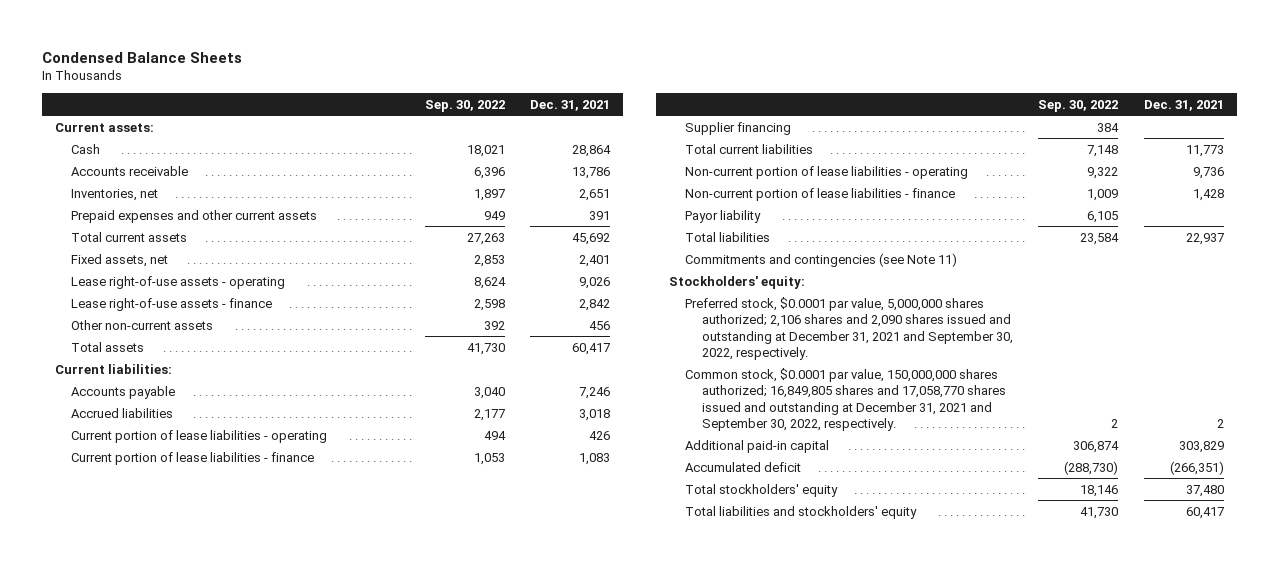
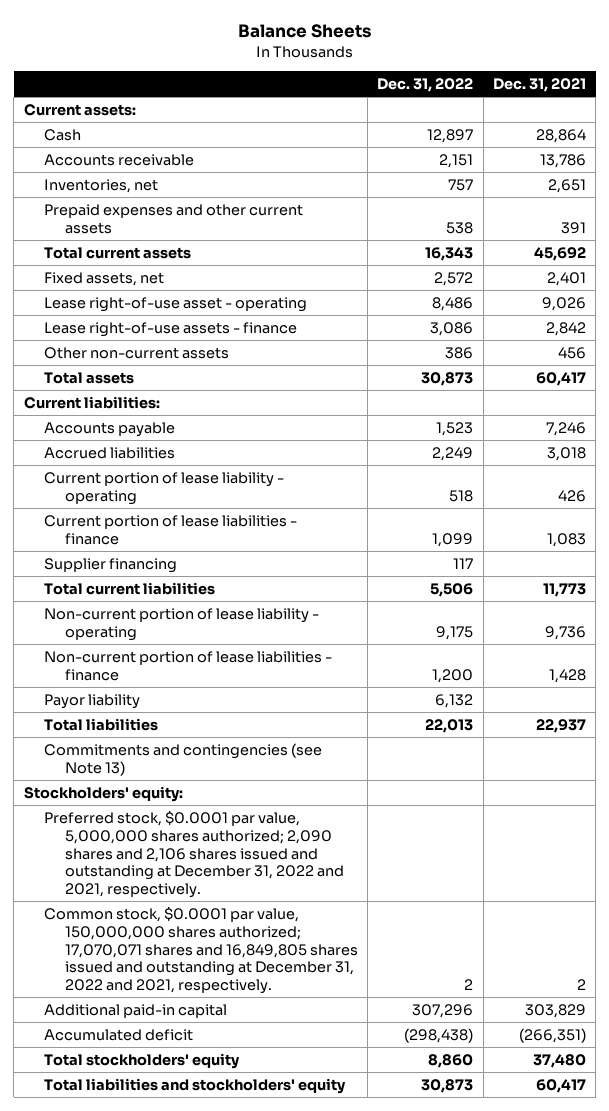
[42,51,243,63] Condensed Balance Sheets -> [237,23,371,38] Balance Sheets
[424,99,505,112] Sep. 30, 2022 -> none
none -> [377,78,474,93] Dec. 31, 2022
[71,275,286,289] Lease right-of-use assets - operating -> [44,296,308,312] Lease right-of-use asset - operating
[71,429,328,443] Current portion of lease liabilities - operating -> [44,471,285,505] Current portion of lease liability - operating
[685,165,969,179] Non-current portion of lease liabilities - operating -> [44,607,320,641] Non-current portion of lease liability - operating
[685,252,958,267] Commitments and contingencies (see Note 11) -> [44,742,323,776] Commitments and contingencies (see Note 13)
[685,296,1013,360] Preferred stock, $0.0001 par value, 5,000,000 shares authorized; 2,106 shares and 2,090 shares issued and outstanding at December 31, 2021 and September 30, 2022, respectively. -> [44,810,344,899] Preferred stock, $0.0001 par value, 5,000,000 shares authorized; 2,090 shares and 2,106 shares issued and outstanding at December 31, 2022 and 2021, respectively.
[685,367,1006,431] Common stock, $0.0001 par value, 150,000,000 shares authorized; 16,849,805 shares and 17,058,770 shares issued and outstanding at December 31, 2021 and September 30, 2022, respectively. -> [44,906,358,995] Common stock, $0.0001 par value, 150,000,000 shares authorized; 17,070,071 shares and 16,849,805 shares issued and outstanding at December 31, 2022 and 2021, respectively.

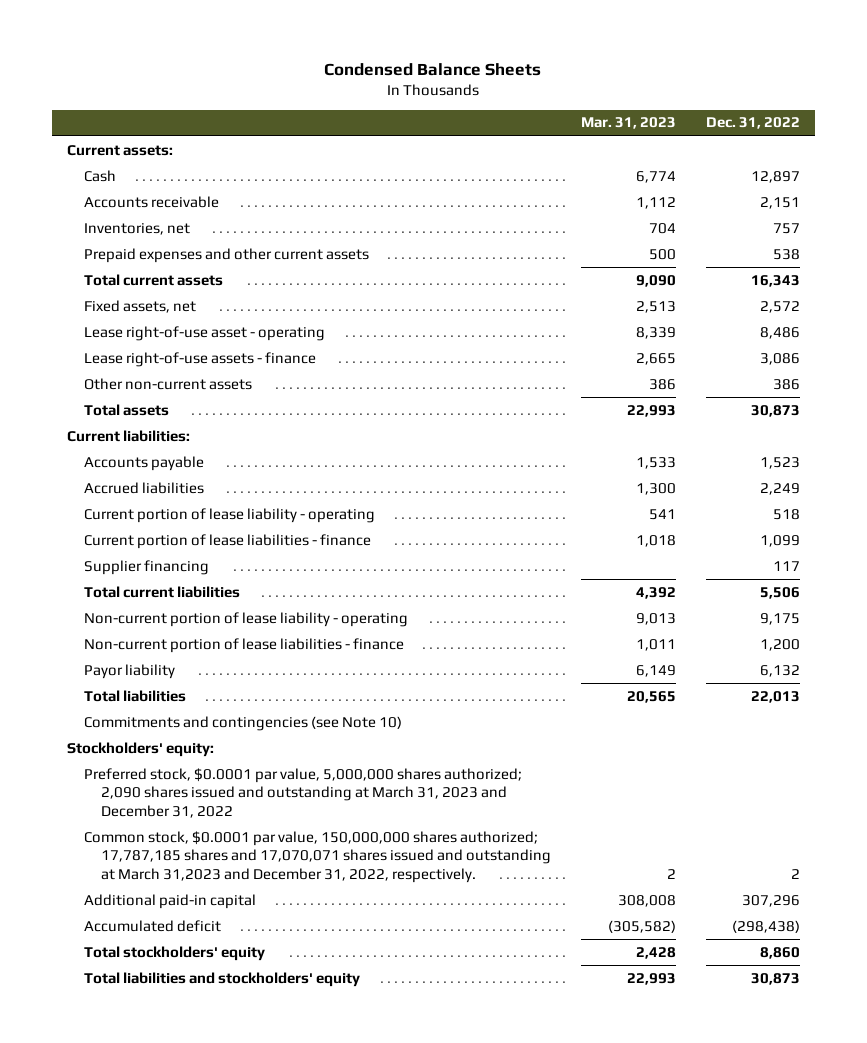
[237,23,371,38] Balance Sheets -> [324,62,542,76] Condensed Balance Sheets
[492,78,586,93] Dec. 31, 2021 -> none
none -> [581,117,677,130] Mar. 31, 2023
[44,742,323,776] Commitments and contingencies (see Note 13) -> [84,715,403,731] Commitments and contingencies (see Note 10)
[44,810,344,899] Preferred stock, $0.0001 par value, 5,000,000 shares authorized; 2,090 shares and 2,106 shares issued and outstanding at December 31, 2022 and 2021, respectively. -> [84,767,523,818] Preferred stock, $0.0001 par value, 5,000,000 shares authorized; 2,090 shares issued and outstanding at March 31, 2023 and December 31, 2022
[44,906,358,995] Common stock, $0.0001 par value, 150,000,000 shares authorized; 17,070,071 shares and 16,849,805 shares issued and outstanding at December 31, 2022 and 2021, respectively. -> [84,830,552,883] Common stock, $0.0001 par value, 150,000,000 shares authorized; 17,787,185 shares and 17,070,071 shares issued and outstanding at March 31,2023 and December 31, 2022, respectively.

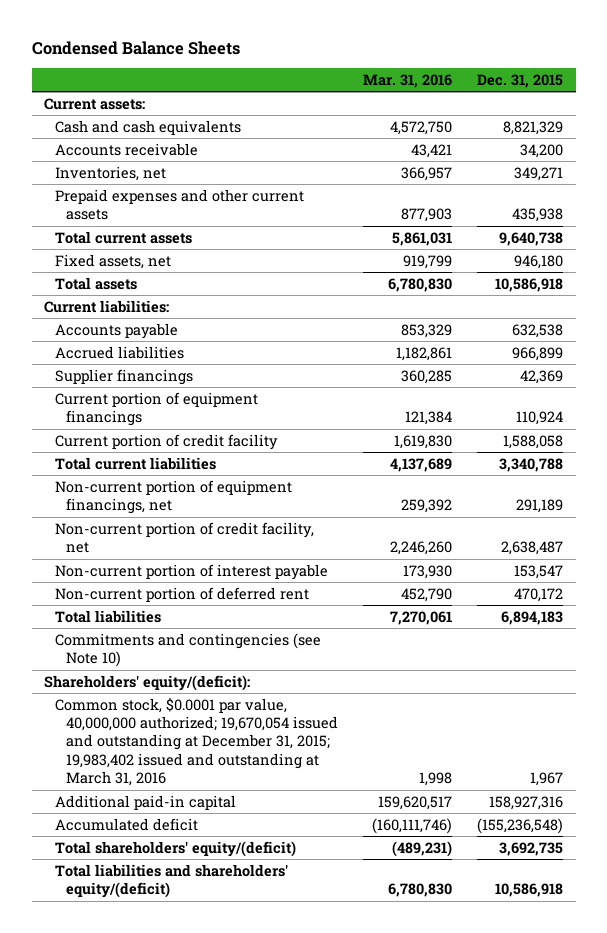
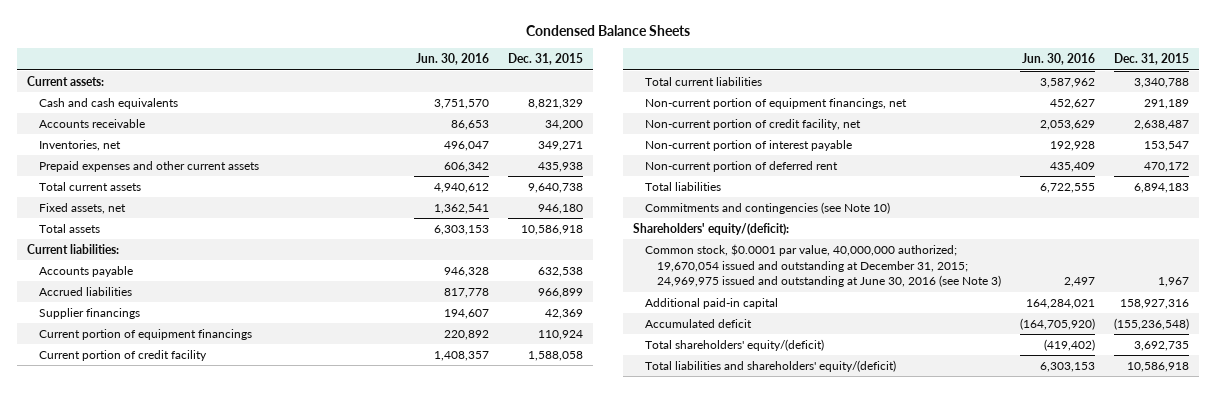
[363,73,453,88] Mar. 31, 2016 -> none
none -> [416,53,490,66] Jun. 30, 2016
[55,697,339,787] Common stock, $0.0001 par value, 40,000,000 authorized; 19,670,054 issued and outstanding at December 31, 2015; 19,983,402 issued and outstanding at March 31, 2016 -> [644,244,1001,288] Common stock, $0.0001 par value, 40,000,000 authorized; 19,670,054 issued and outstanding at December 31, 2015; 24,969,975 issued and outstanding at June 30, 2016 (see Note 3)

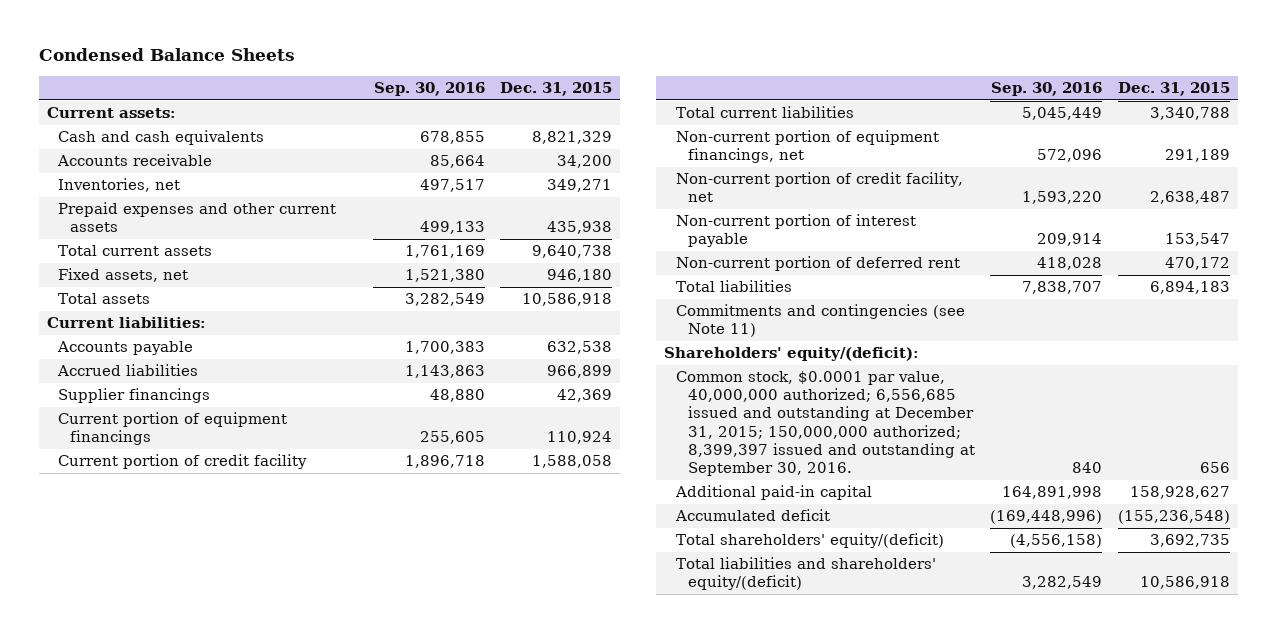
[416,53,490,66] Jun. 30, 2016 -> none
none -> [373,82,485,97] Sep. 30, 2016
[644,202,890,215] Commitments and contingencies (see Note 10) -> [675,304,965,338] Commitments and contingencies (see Note 11)
[644,244,1001,288] Common stock, $0.0001 par value, 40,000,000 authorized; 19,670,054 issued and outstanding at December 31, 2015; 24,969,975 issued and outstanding at June 30, 2016 (see Note 3) -> [675,371,975,476] Common stock, $0.0001 par value, 40,000,000 authorized; 6,556,685 issued and outstanding at December 31, 2015; 150,000,000 authorized; 8,399,397 issued and outstanding at September 30, 2016.
[1158,277,1190,288] 1,967 -> [1199,461,1230,473] 656
[1120,299,1190,310] 158,927,316 -> [1129,486,1230,500] 158,928,627

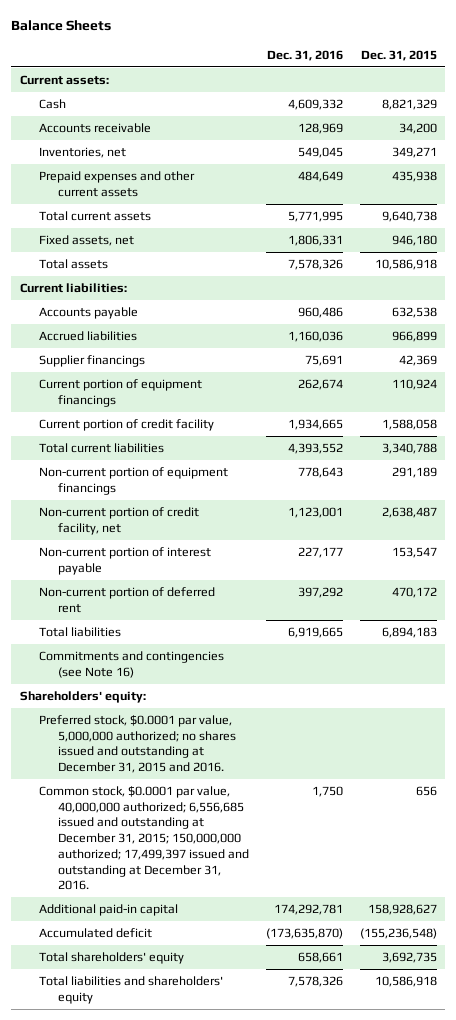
[38,48,295,62] Condensed Balance Sheets -> [11,20,112,32] Balance Sheets
[373,82,485,97] Sep. 30, 2016 -> none
none -> [266,49,343,61] Dec. 31, 2016
[58,130,265,146] Cash and cash equivalents -> [38,99,66,110] Cash
[675,130,939,164] Non-current portion of equipment financings, net -> [38,467,228,495] Non-current portion of equipment financings
[675,304,965,338] Commitments and contingencies (see Note 11) -> [38,651,224,678] Commitments and contingencies (see Note 16)
[664,347,920,362] Shareholders' equity/(deficit): -> [19,691,146,704] Shareholders' equity:
none -> [38,715,236,774] Preferred stock, $0.0001 par value, 5,000,000 authorized; no shares issued and outstanding at December 31, 2015 and 2016.
[675,371,975,476] Common stock, $0.0001 par value, 40,000,000 authorized; 6,556,685 issued and outstanding at December 31, 2015; 150,000,000 authorized; 8,399,397 issued and outstanding at September 30, 2016. -> [38,786,249,891] Common stock, $0.0001 par value, 40,000,000 authorized; 6,556,685 issued and outstanding at December 31, 2015; 150,000,000 authorized; 17,499,397 issued and outstanding at December 31, 2016.
[675,533,944,549] Total shareholders' equity/(deficit) -> [38,952,184,965] Total shareholders' equity
[675,557,936,591] Total liabilities and shareholders' equity/(deficit) -> [38,976,223,1004] Total liabilities and shareholders' equity

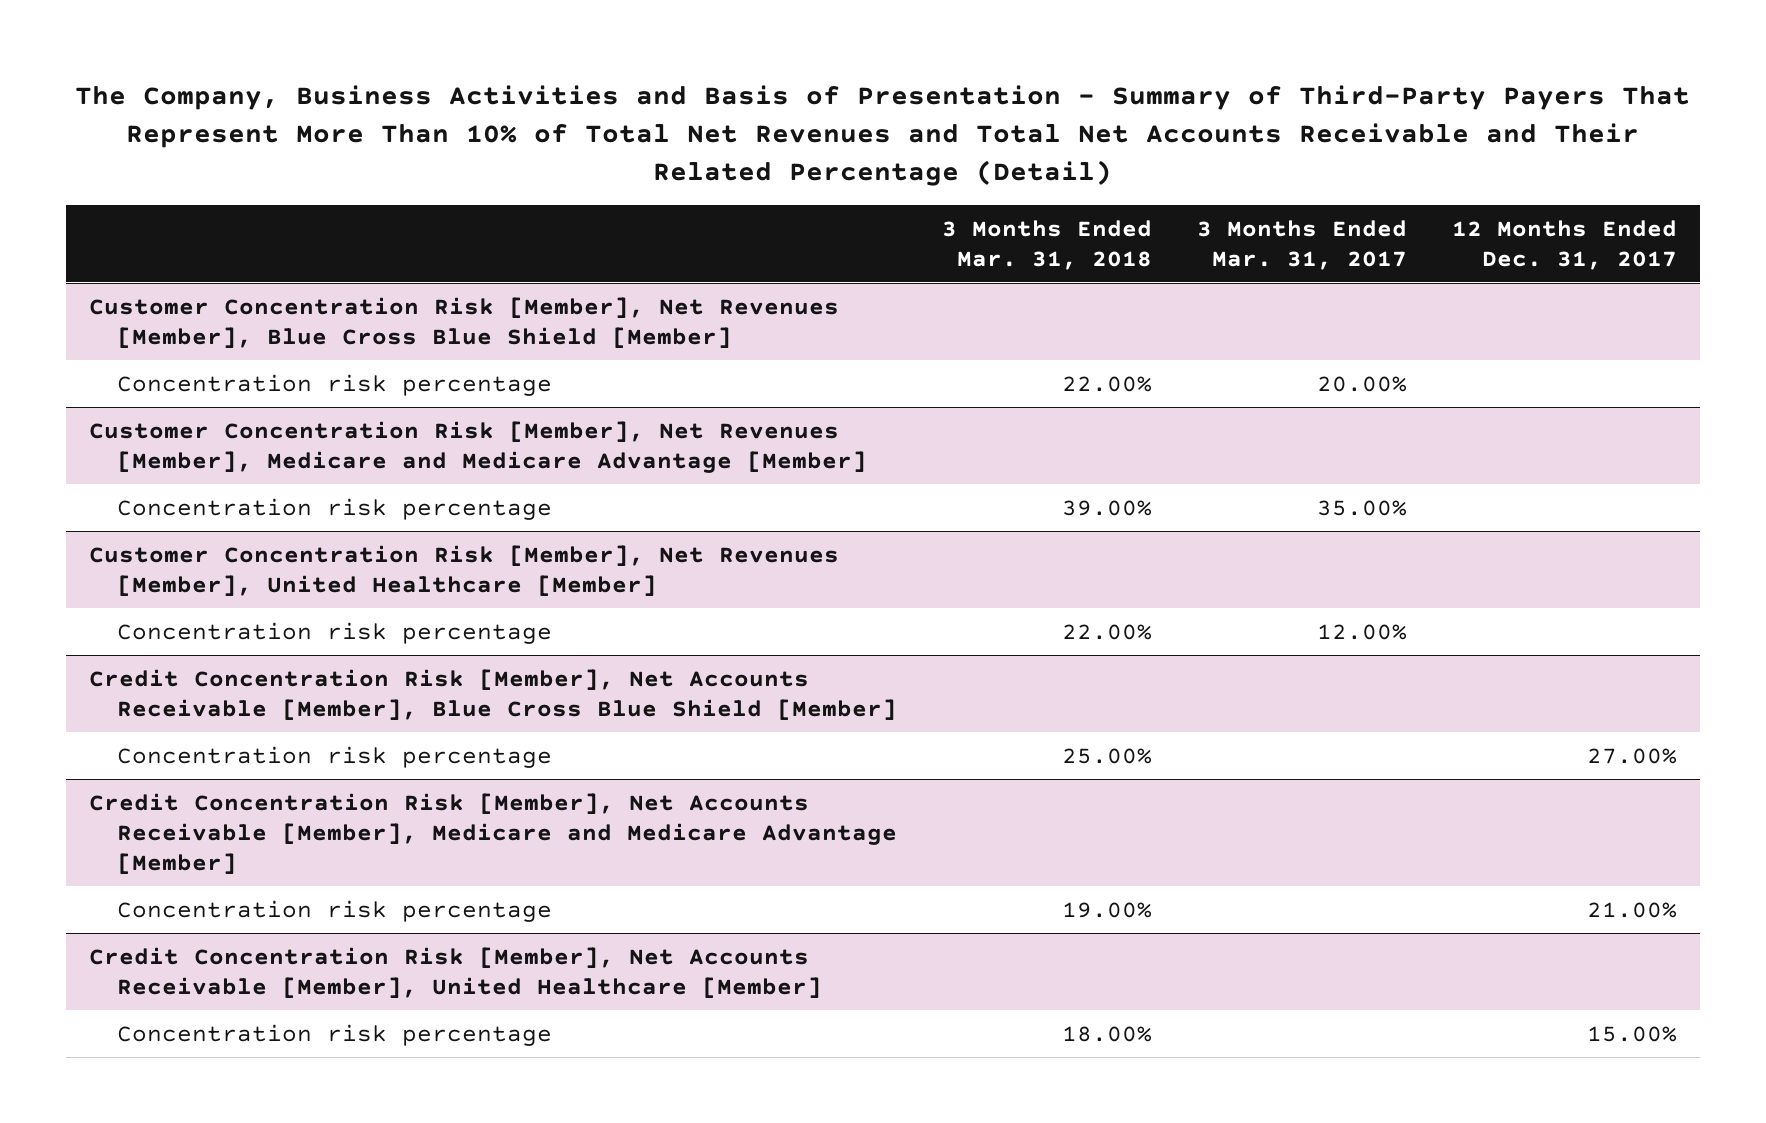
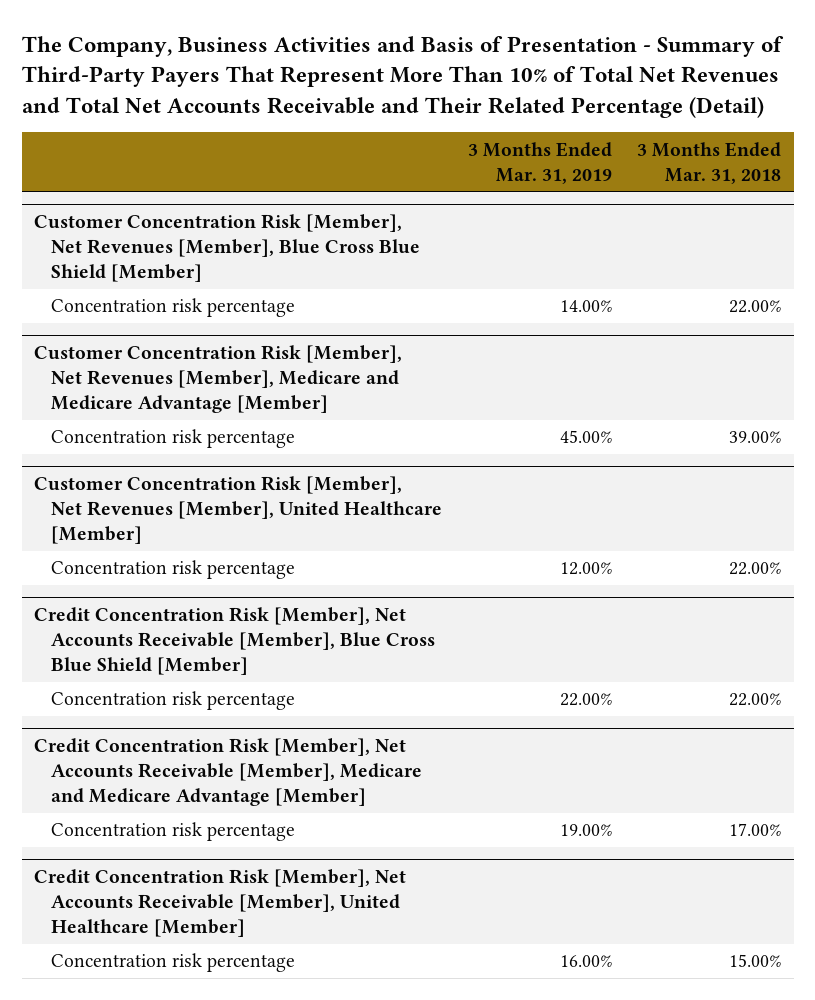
[1197,219,1408,270] 3 Months Ended Mar. 31, 2017 -> none
[1452,219,1678,270] 12 Months Ended Dec. 31, 2017 -> none
none -> [467,141,612,184] 3 Months Ended Mar. 31, 2019
[1061,747,1152,764] 25.00% -> [728,693,781,707] 22.00%
[1061,901,1152,918] 19.00% -> [728,823,781,837] 17.00%
[1061,1025,1152,1042] 18.00% -> [728,954,781,968] 15.00%

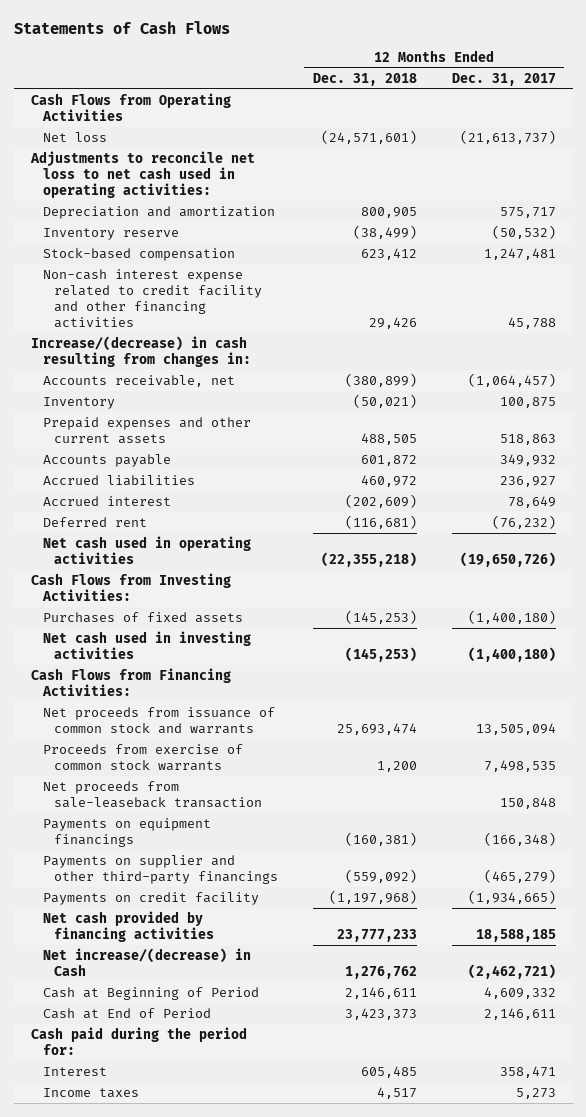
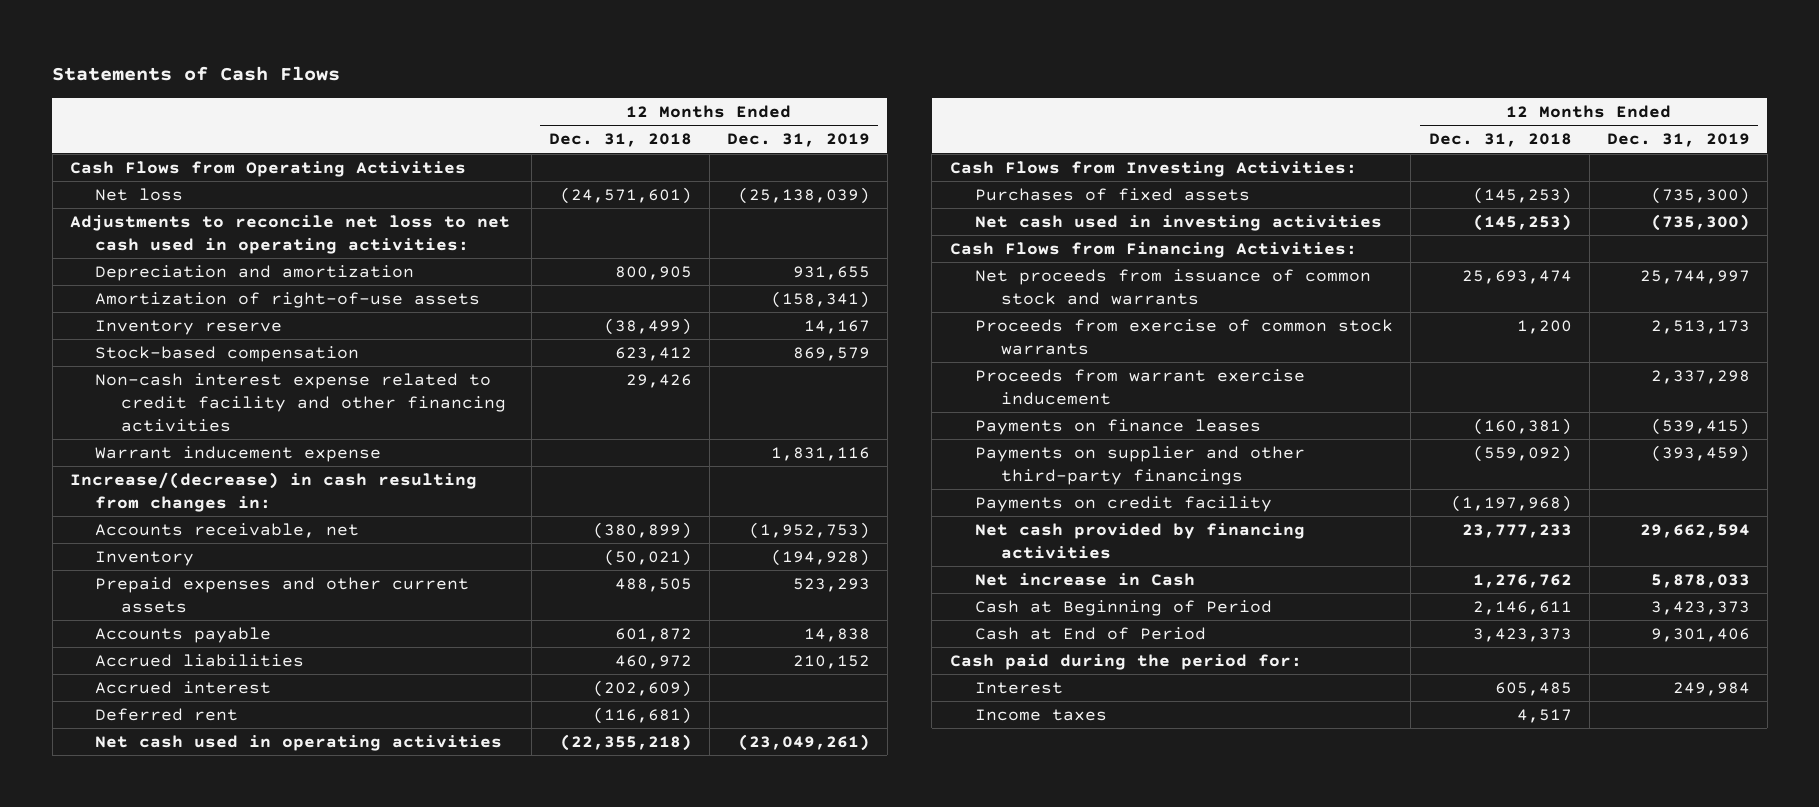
[451,72,556,86] Dec. 31, 2017 -> none
none -> [726,133,870,148] Dec. 31, 2019
none -> [95,292,481,309] Amortization of right-of-use assets
none -> [95,446,382,463] Warrant inducement expense
[42,781,263,809] Net proceeds from sale-leaseback transaction -> none
none -> [975,369,1306,405] Proceeds from warrant exercise inducement
[42,818,211,848] Payments on equipment financings -> [975,419,1262,436] Payments on finance leases
[42,948,251,977] Net increase/(decrease) in Cash -> [975,573,1196,587] Net increase in Cash

